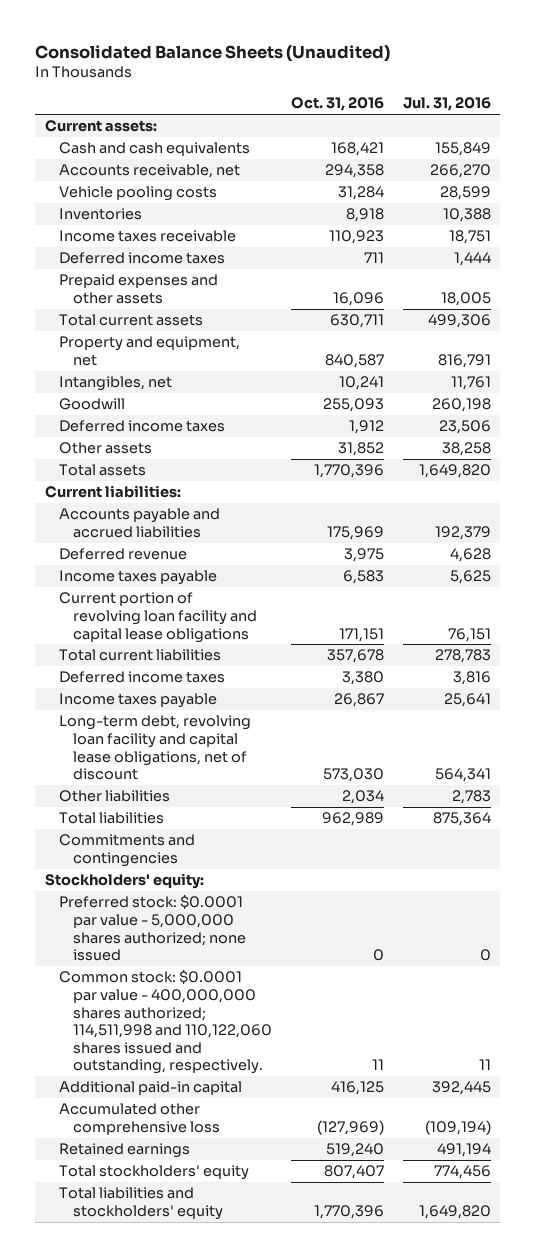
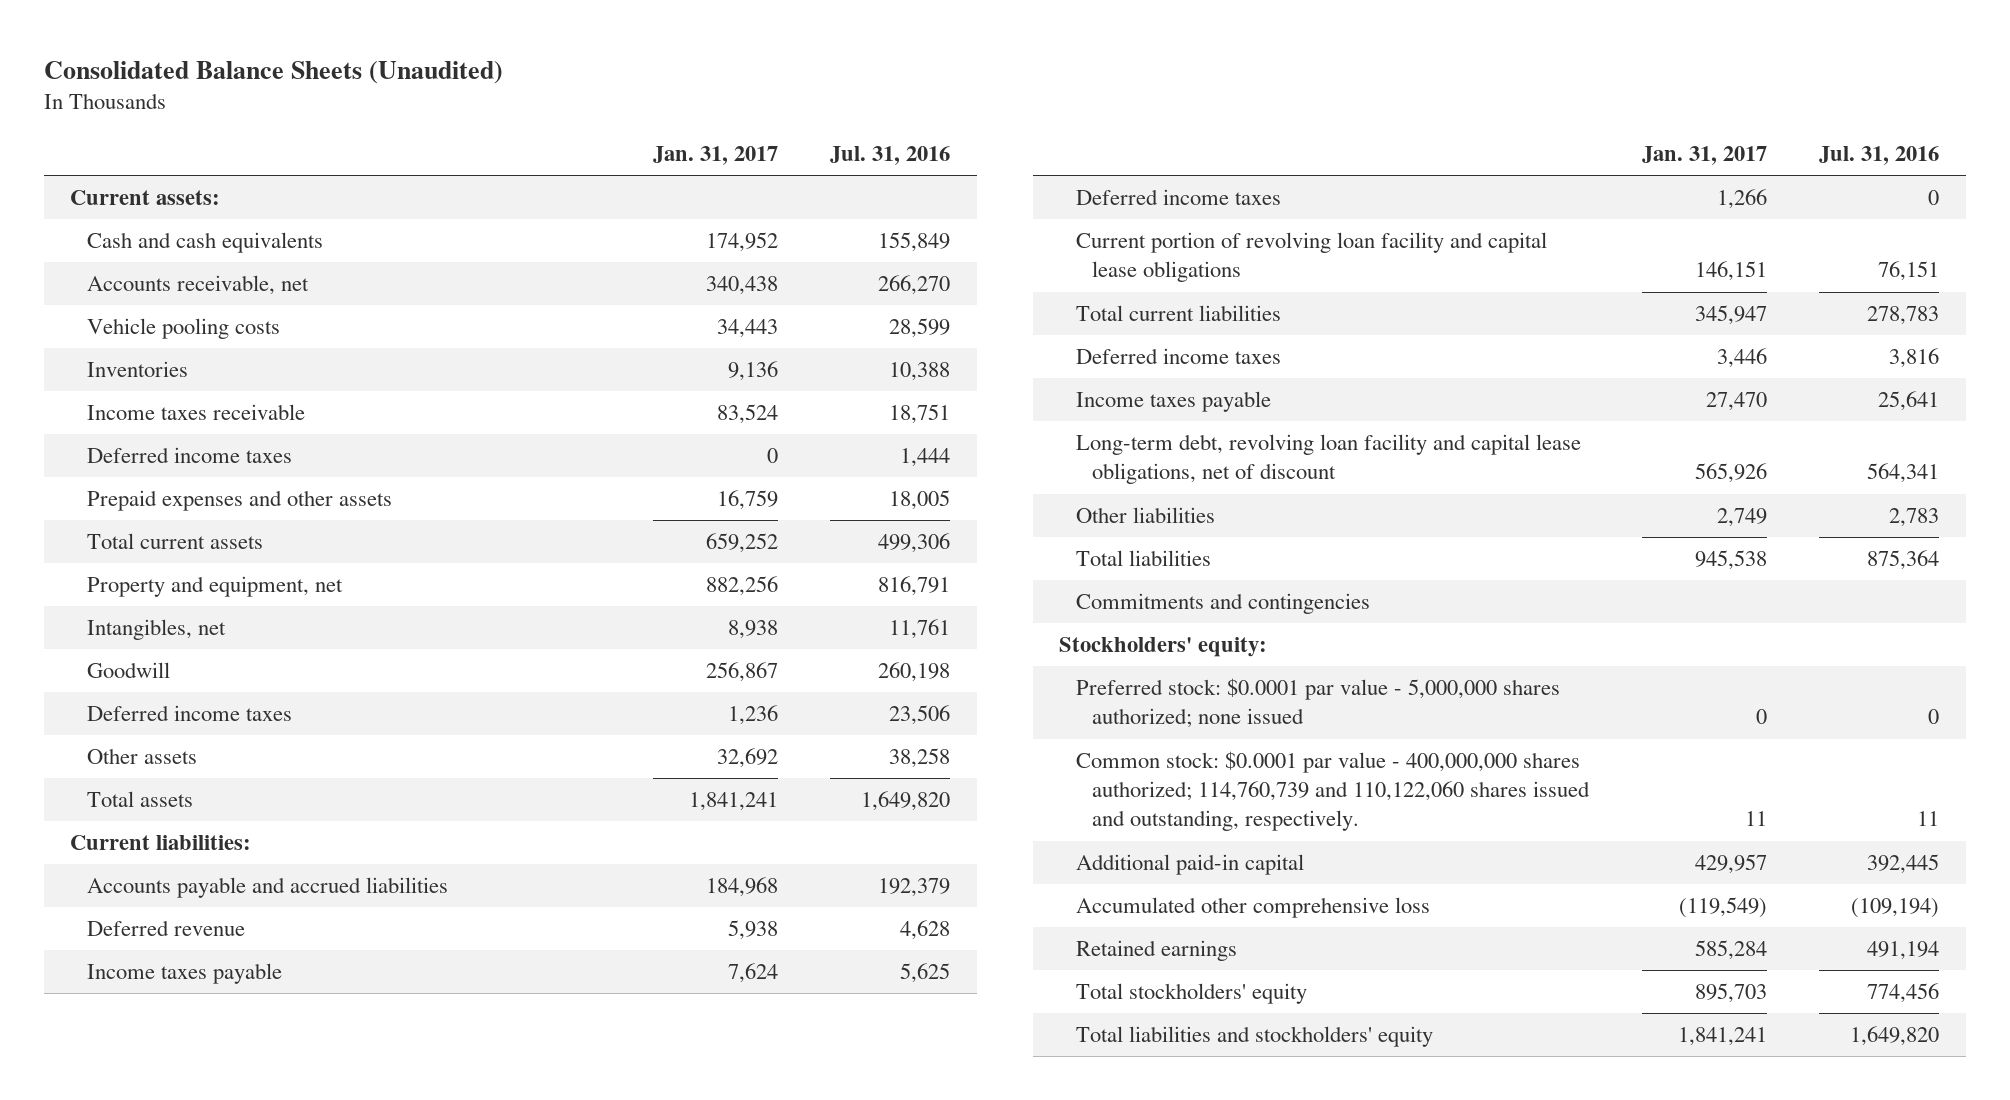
[291,97,385,112] Oct. 31, 2016 -> none
none -> [652,146,778,166] Jan. 31, 2017
none -> [1075,189,1281,206] Deferred income taxes
[59,970,273,1075] Common stock: $0.0001 par value - 400,000,000 shares authorized; 114,511,998 and 110,122,060 shares issued and outstanding, respectively. -> [1075,751,1591,832] Common stock: $0.0001 par value - 400,000,000 shares authorized; 114,760,739 and 110,122,060 shares issued and outstanding, respectively.

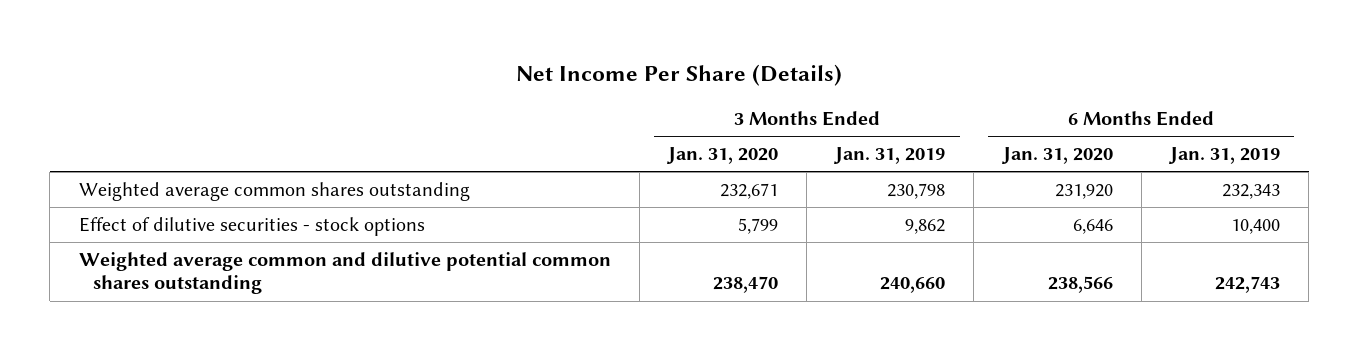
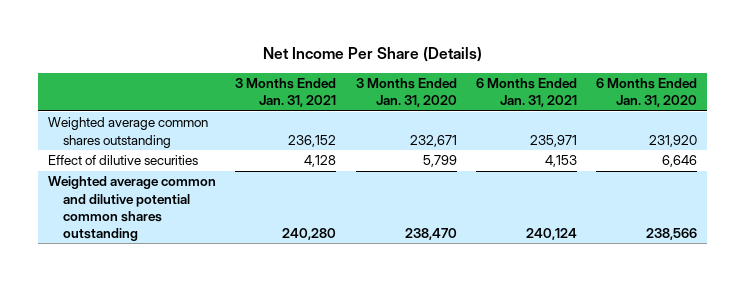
[833,147,946,165] Jan. 31, 2019 -> none
[1167,147,1280,165] Jan. 31, 2019 -> none
none -> [235,78,337,108] 3 Months Ended Jan. 31, 2021
none -> [476,78,578,108] 6 Months Ended Jan. 31, 2021
[78,217,425,237] Effect of dilutive securities - stock options -> [47,155,198,166] Effect of dilutive securities

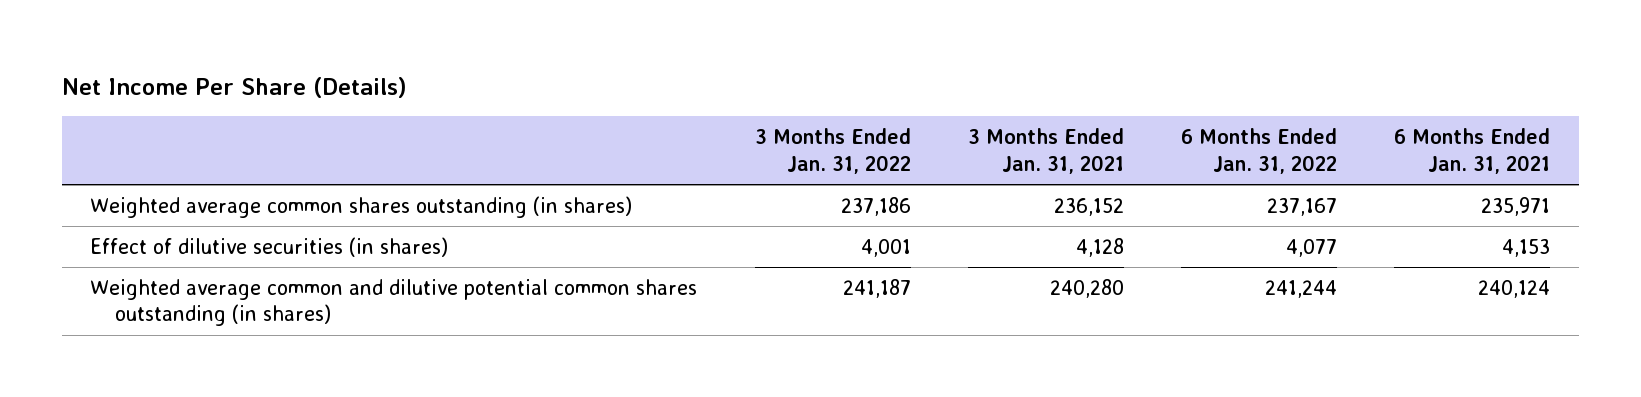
[355,78,457,108] 3 Months Ended Jan. 31, 2020 -> none
[596,78,698,108] 6 Months Ended Jan. 31, 2020 -> none
none -> [754,128,911,174] 3 Months Ended Jan. 31, 2022
none -> [1181,128,1338,174] 6 Months Ended Jan. 31, 2022
[47,117,208,148] Weighted average common shares outstanding -> [90,195,633,218] Weighted average common shares outstanding (in shares)
[47,155,198,166] Effect of dilutive securities -> [90,236,449,257] Effect of dilutive securities (in shares)
[47,176,216,241] Weighted average common and dilutive potential common shares outstanding -> [90,278,698,327] Weighted average common and dilutive potential common shares outstanding (in shares)

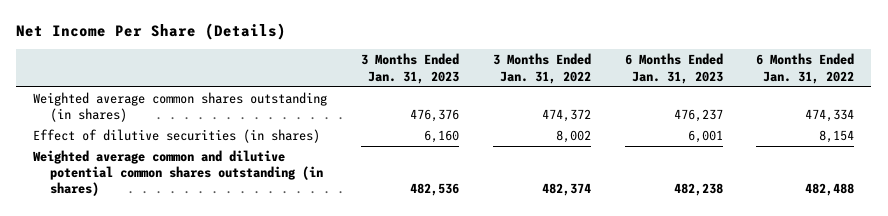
[967,128,1124,174] 3 Months Ended Jan. 31, 2021 -> none
[1394,128,1551,174] 6 Months Ended Jan. 31, 2021 -> none
none -> [361,53,460,84] 3 Months Ended Jan. 31, 2023
none -> [624,53,723,84] 6 Months Ended Jan. 31, 2023
[840,196,911,216] 237,186 -> [541,109,591,123] 474,372
[1267,197,1338,216] 237,167 -> [805,109,855,123] 474,334
[860,238,911,257] 4,001 -> [555,130,591,144] 8,002
[1286,238,1338,257] 4,077 -> [819,130,855,144] 8,154
[842,278,911,298] 241,187 -> [541,183,591,197] 482,374
[1265,279,1338,298] 241,244 -> [805,183,855,197] 482,488

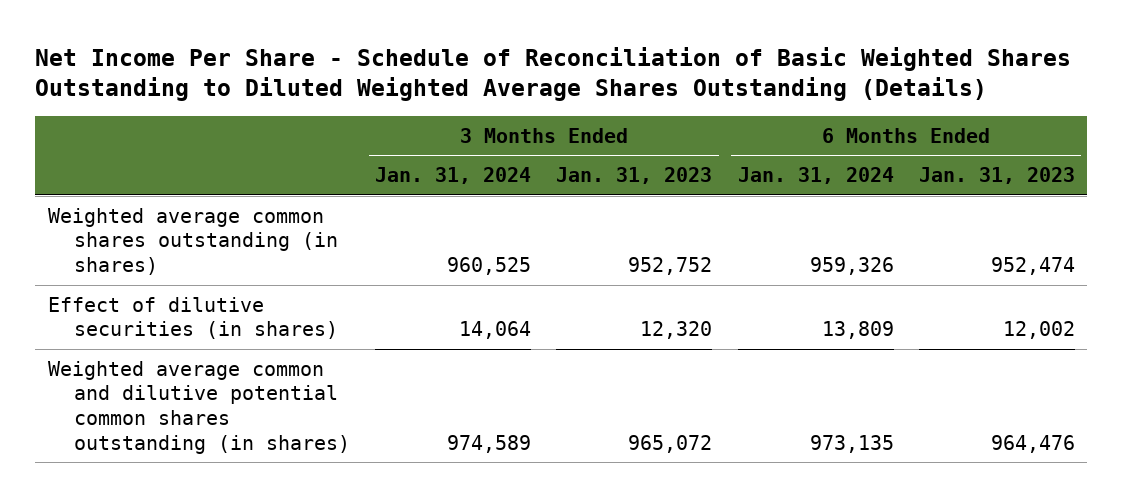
[16,23,287,41] Net Income Per Share (Details) -> [35,46,1072,102] Net Income Per Share - Schedule of Reconciliation of Basic Weighted Shares Outstanding to Diluted Weighted Average Shares Outstanding (Details)
[492,53,591,84] 3 Months Ended Jan. 31, 2022 -> none
[756,53,855,84] 6 Months Ended Jan. 31, 2022 -> none
none -> [375,167,532,185] Jan. 31, 2024
none -> [737,167,894,185] Jan. 31, 2024
[410,109,460,123] 476,376 -> [628,257,713,276] 952,752
[673,109,723,123] 476,237 -> [990,257,1075,276] 952,474
[424,130,460,144] 6,160 -> [640,321,713,340] 12,320
[687,130,723,144] 6,001 -> [1002,321,1075,340] 12,002
[410,183,460,197] 482,536 -> [628,434,713,453] 965,072
[673,183,723,197] 482,238 -> [990,434,1075,453] 964,476

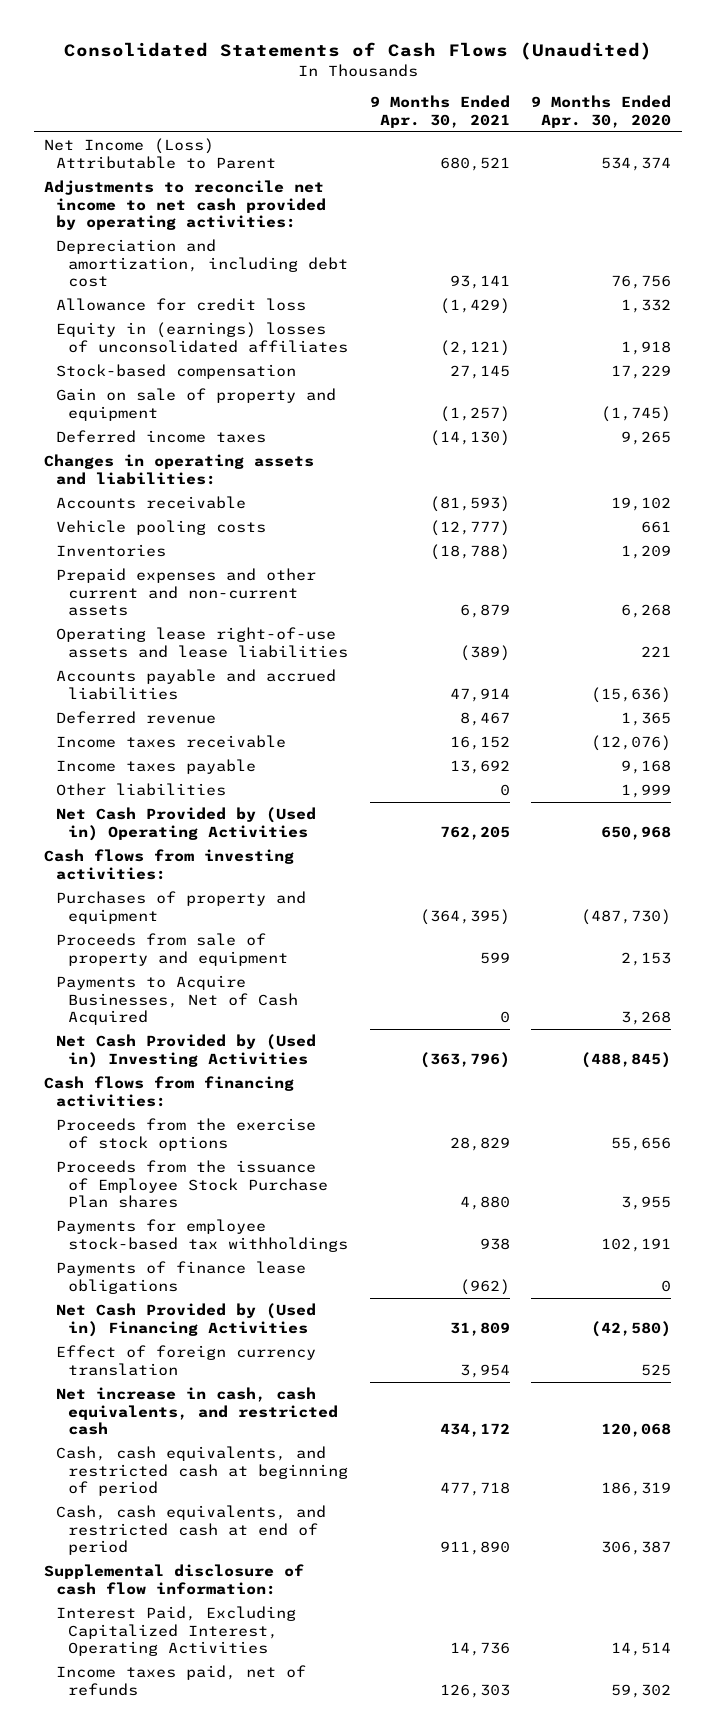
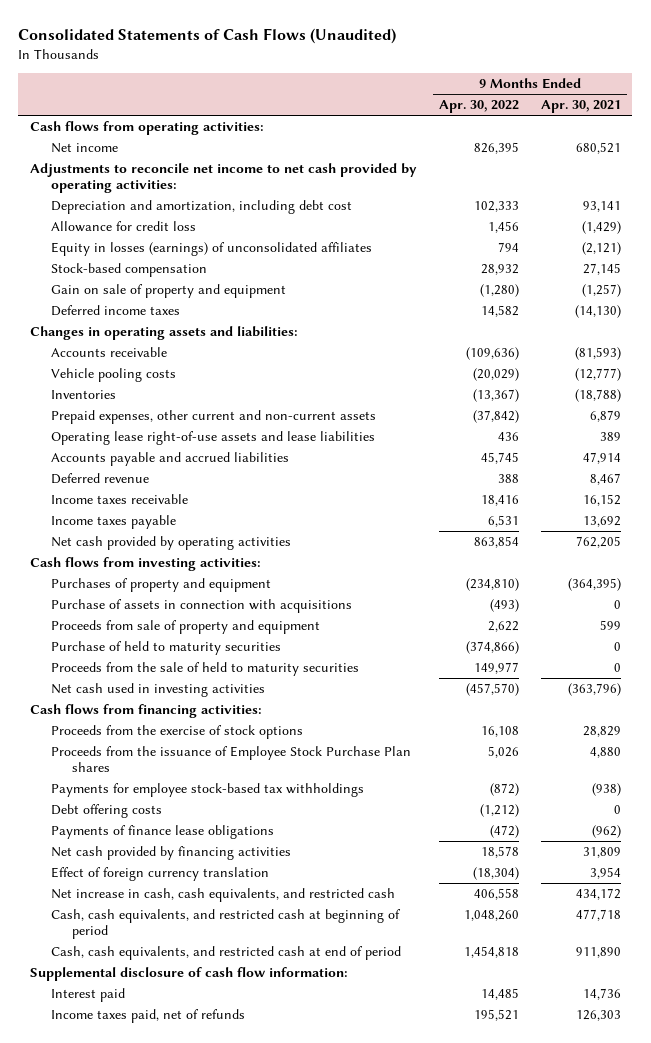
[530,95,671,128] 9 Months Ended Apr. 30, 2020 -> none
none -> [438,100,519,114] Apr. 30, 2022
none -> [29,121,264,136] Cash flows from operating activities:
[44,138,277,169] Net Income (Loss) Attributable to Parent -> [50,143,118,154] Net income
[56,322,349,353] Equity in (earnings) losses of unconsolidated affiliates -> [50,242,372,257] Equity in losses (earnings) of unconsolidated affiliates
[56,568,317,617] Prepaid expenses and other current and non-current assets -> [50,410,376,425] Prepaid expenses, other current and non-current assets
[459,644,510,661] (389) -> [600,432,622,442] 389
[56,783,227,797] Other liabilities -> none
[56,807,317,841] Net Cash Provided by (Used in) Operating Activities -> [50,536,291,551] Net cash provided by operating activities
none -> [50,599,352,614] Purchase of assets in connection with acquisitions
[56,975,299,1026] Payments to Acquire Businesses, Net of Cash Acquired -> none
none -> [50,641,281,656] Purchase of held to maturity securities
none -> [50,662,359,677] Proceeds from the sale of held to maturity securities
[56,1034,317,1068] Net Cash Provided by (Used in) Investing Activities -> [50,683,265,698] Net cash used in investing activities
[479,1237,510,1250] 938 -> [592,783,622,797] (938)
none -> [50,804,162,819] Debt offering costs
[56,1303,317,1337] Net Cash Provided by (Used in) Financing Activities -> [50,846,291,861] Net cash provided by financing activities
[56,1606,297,1657] Interest Paid, Excluding Capitalized Interest, Operating Activities -> [50,988,125,1003] Interest paid

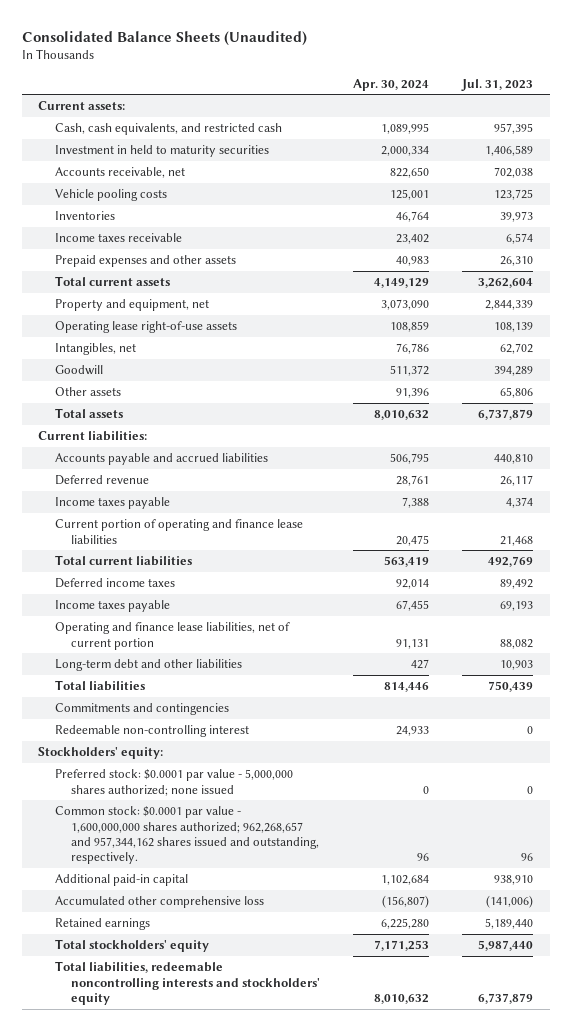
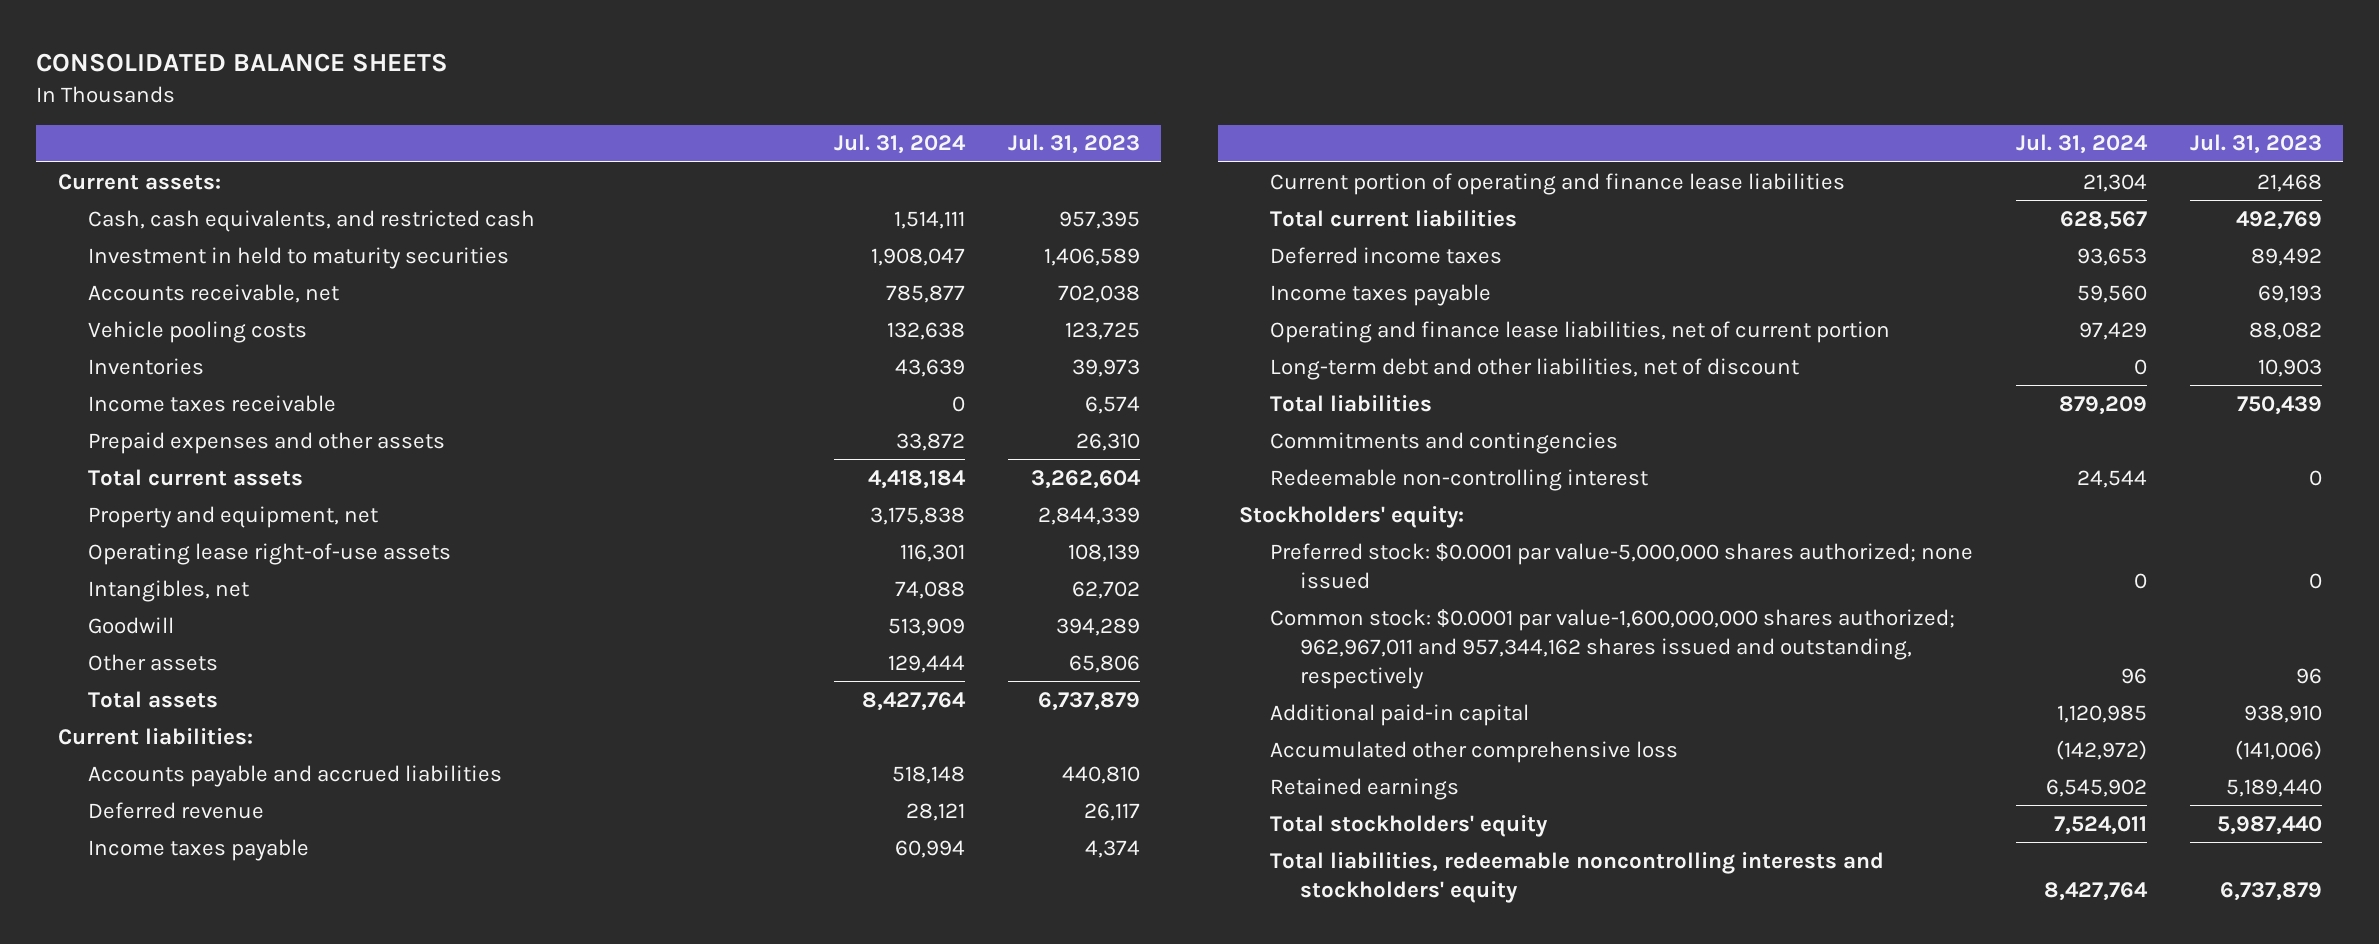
[21,31,307,47] Consolidated Balance Sheets (Unaudited) -> [36,53,449,73] CONSOLIDATED BALANCE SHEETS
[353,78,430,91] Apr. 30, 2024 -> none
none -> [834,134,967,155] Jul. 31, 2024
[54,659,242,672] Long-term debt and other liabilities -> [1269,357,1799,380] Long-term debt and other liabilities, net of discount
[54,769,293,796] Preferred stock: $0.0001 par value - 5,000,000 shares authorized; none issued -> [1269,542,1973,589] Preferred stock: $0.0001 par value-5,000,000 shares authorized; none issued
[54,806,320,865] Common stock: $0.0001 par value - 1,600,000,000 shares authorized; 962,268,657 and 957,344,162 shares issued and outstanding, respectively. -> [1269,608,1955,689] Common stock: $0.0001 par value-1,600,000,000 shares authorized; 962,967,011 and 957,344,162 shares issued and outstanding, respectively

